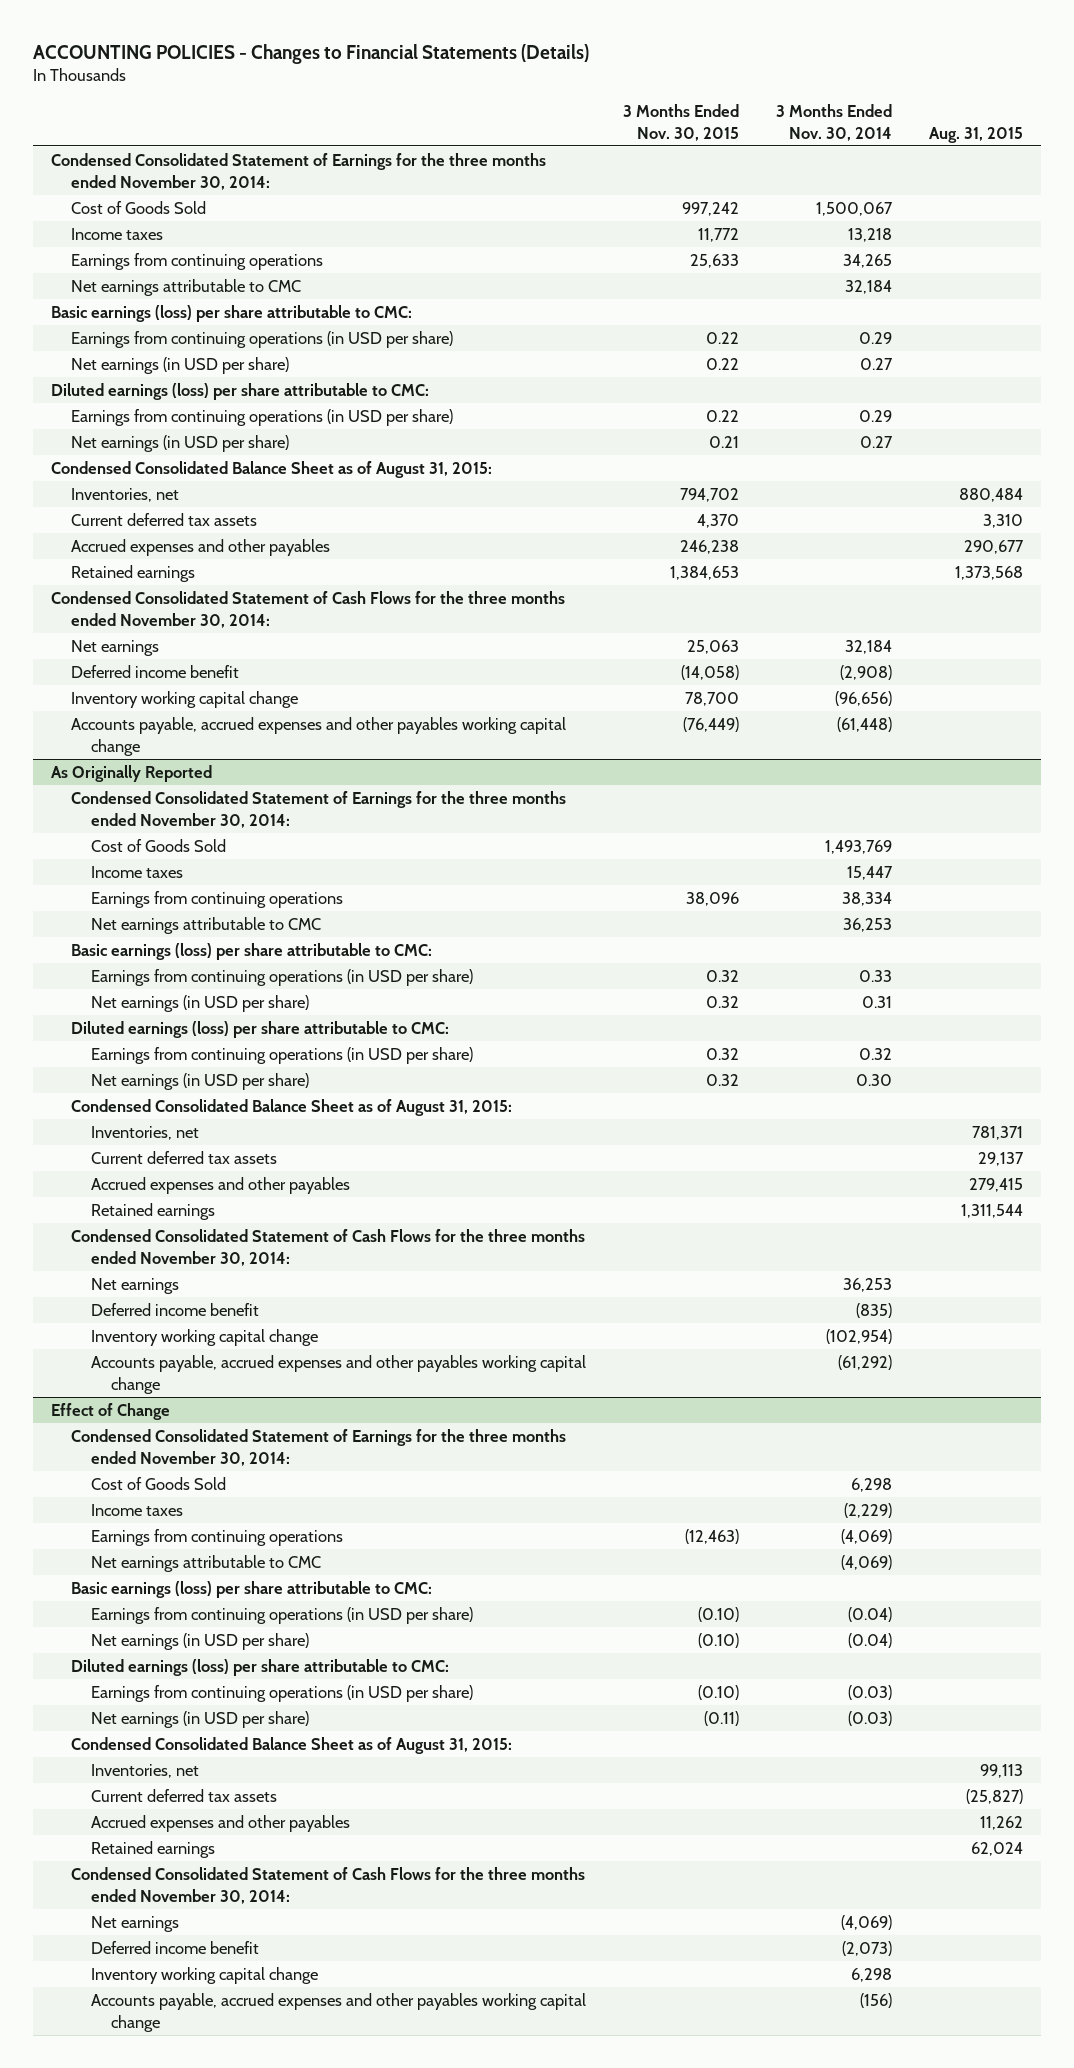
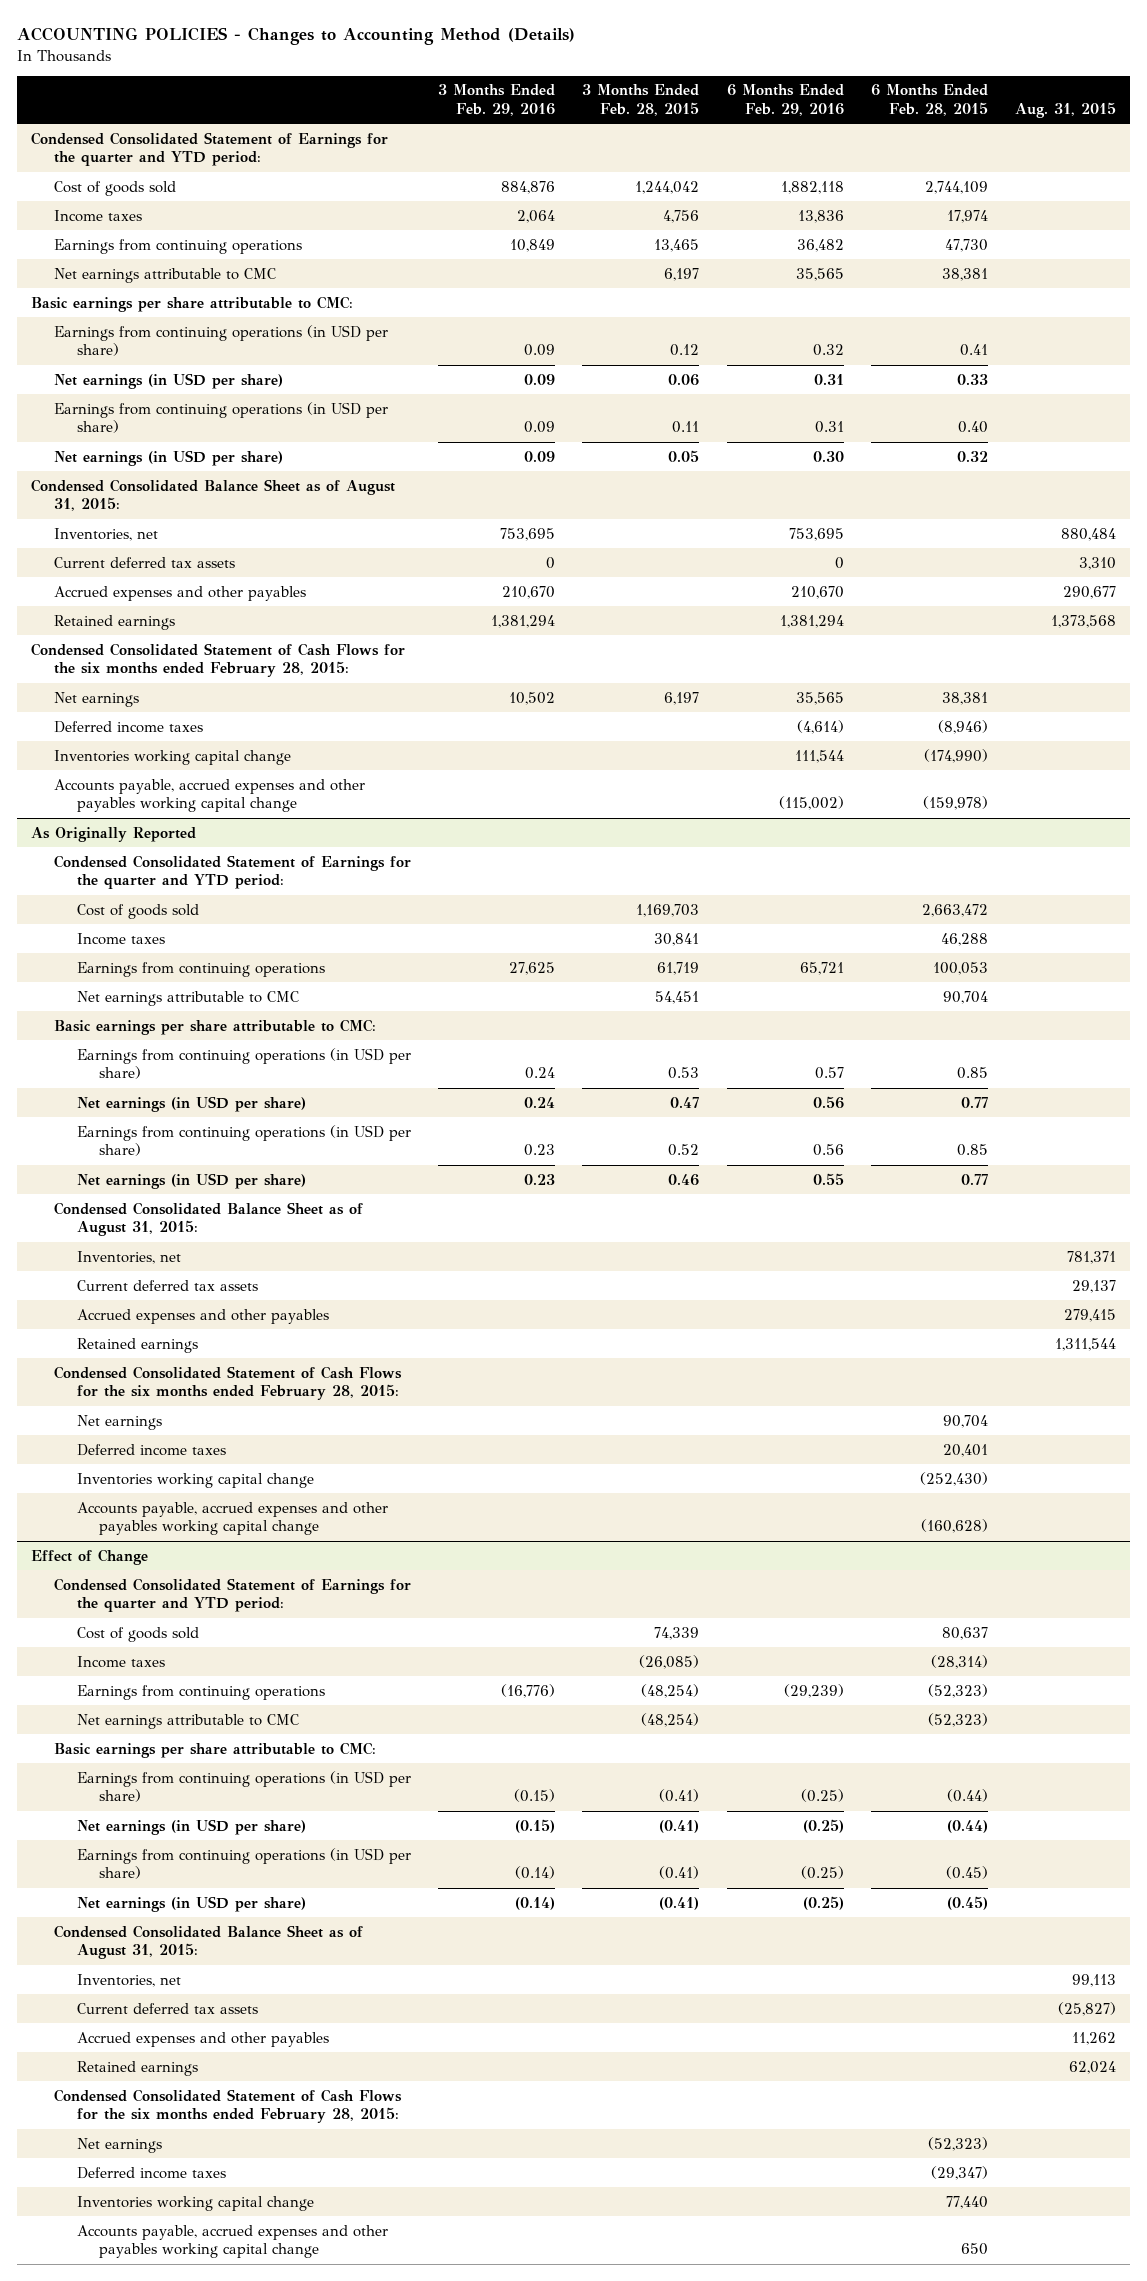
[32,43,589,64] ACCOUNTING POLICIES - Changes to Financial Statements (Details) -> [17,27,576,46] ACCOUNTING POLICIES - Changes to Accounting Method (Details)
[622,103,739,141] 3 Months Ended Nov. 30, 2015 -> none
[775,103,892,141] 3 Months Ended Nov. 30, 2014 -> none
none -> [437,84,555,116] 3 Months Ended Feb. 29, 2016
none -> [582,84,700,116] 3 Months Ended Feb. 28, 2015
none -> [726,84,844,116] 6 Months Ended Feb. 29, 2016
none -> [870,84,988,116] 6 Months Ended Feb. 28, 2015
[51,153,547,190] Condensed Consolidated Statement of Earnings for the three months ended November 30, 2014: -> [30,131,388,167] Condensed Consolidated Statement of Earnings for the quarter and YTD period:
[71,201,207,215] Cost of Goods Sold -> [53,180,176,196] Cost of goods sold
[51,305,413,323] Basic earnings (loss) per share attributable to CMC: -> [30,295,353,312] Basic earnings per share attributable to CMC:
[51,383,430,401] Diluted earnings (loss) per share attributable to CMC: -> none
[51,591,566,628] Condensed Consolidated Statement of Cash Flows for the three months ended November 30, 2014: -> [30,642,405,678] Condensed Consolidated Statement of Cash Flows for the six months ended February 28, 2015:
[71,665,240,679] Deferred income benefit -> [53,720,203,733] Deferred income taxes
[71,691,299,709] Inventory working capital change -> [53,749,291,765] Inventories working capital change
[71,791,567,828] Condensed Consolidated Statement of Earnings for the three months ended November 30, 2014: -> [53,854,411,890] Condensed Consolidated Statement of Earnings for the quarter and YTD period:
[90,839,226,853] Cost of Goods Sold -> [76,903,199,919] Cost of goods sold
[71,943,433,961] Basic earnings (loss) per share attributable to CMC: -> [53,1018,376,1035] Basic earnings per share attributable to CMC:
[71,1021,450,1039] Diluted earnings (loss) per share attributable to CMC: -> none
[71,1229,586,1266] Condensed Consolidated Statement of Cash Flows for the three months ended November 30, 2014: -> [53,1365,402,1401] Condensed Consolidated Statement of Cash Flows for the six months ended February 28, 2015:
[90,1303,259,1317] Deferred income benefit -> [76,1443,226,1456] Deferred income taxes
[90,1329,318,1347] Inventory working capital change -> [76,1472,314,1488] Inventories working capital change
[71,1429,567,1466] Condensed Consolidated Statement of Earnings for the three months ended November 30, 2014: -> [53,1577,411,1613] Condensed Consolidated Statement of Earnings for the quarter and YTD period:
[90,1477,226,1491] Cost of Goods Sold -> [76,1626,199,1642] Cost of goods sold
[71,1581,433,1599] Basic earnings (loss) per share attributable to CMC: -> [53,1741,376,1758] Basic earnings per share attributable to CMC:
[71,1659,450,1677] Diluted earnings (loss) per share attributable to CMC: -> none
[71,1867,586,1904] Condensed Consolidated Statement of Cash Flows for the three months ended November 30, 2014: -> [53,2088,402,2124] Condensed Consolidated Statement of Cash Flows for the six months ended February 28, 2015:
[90,1941,259,1955] Deferred income benefit -> [76,2166,226,2179] Deferred income taxes
[90,1967,318,1985] Inventory working capital change -> [76,2195,314,2211] Inventories working capital change

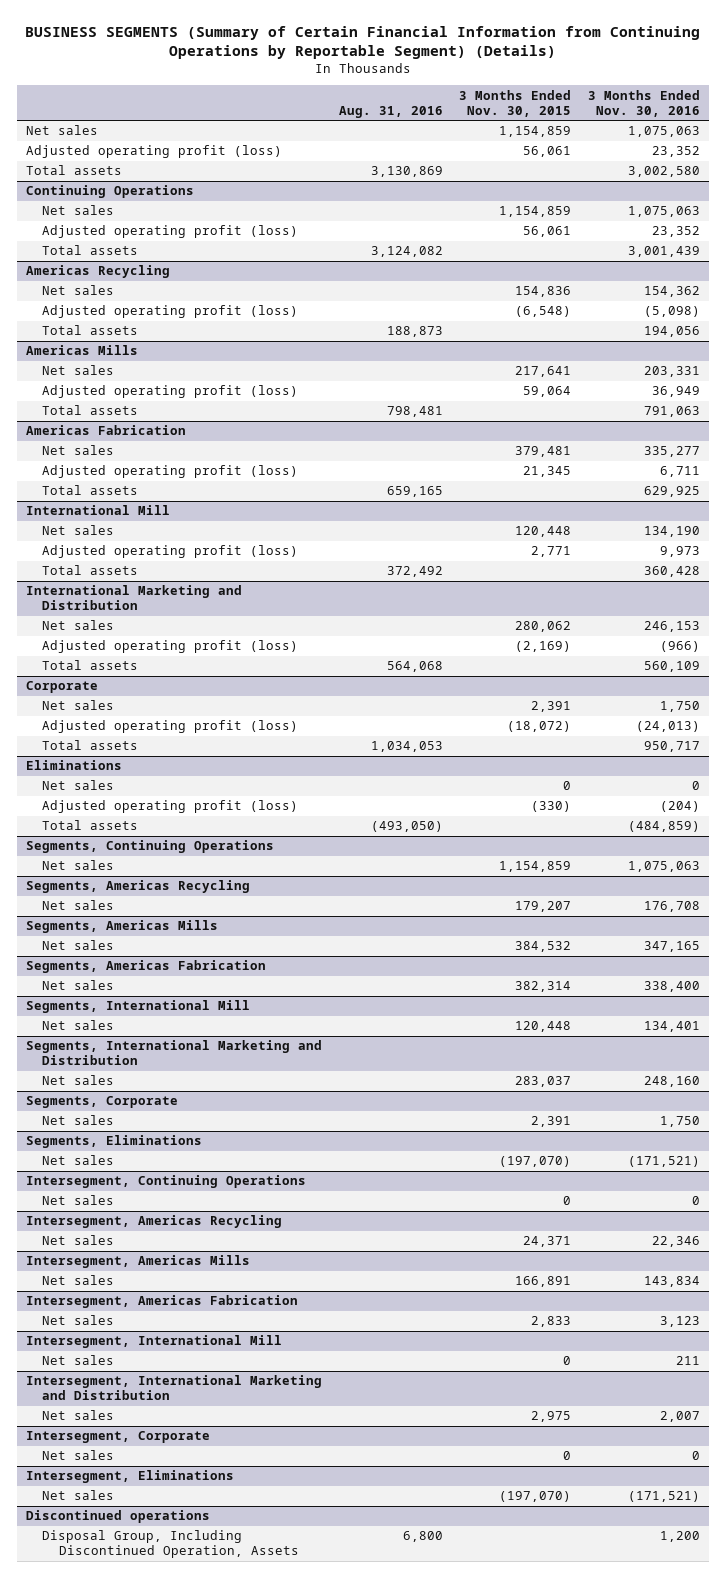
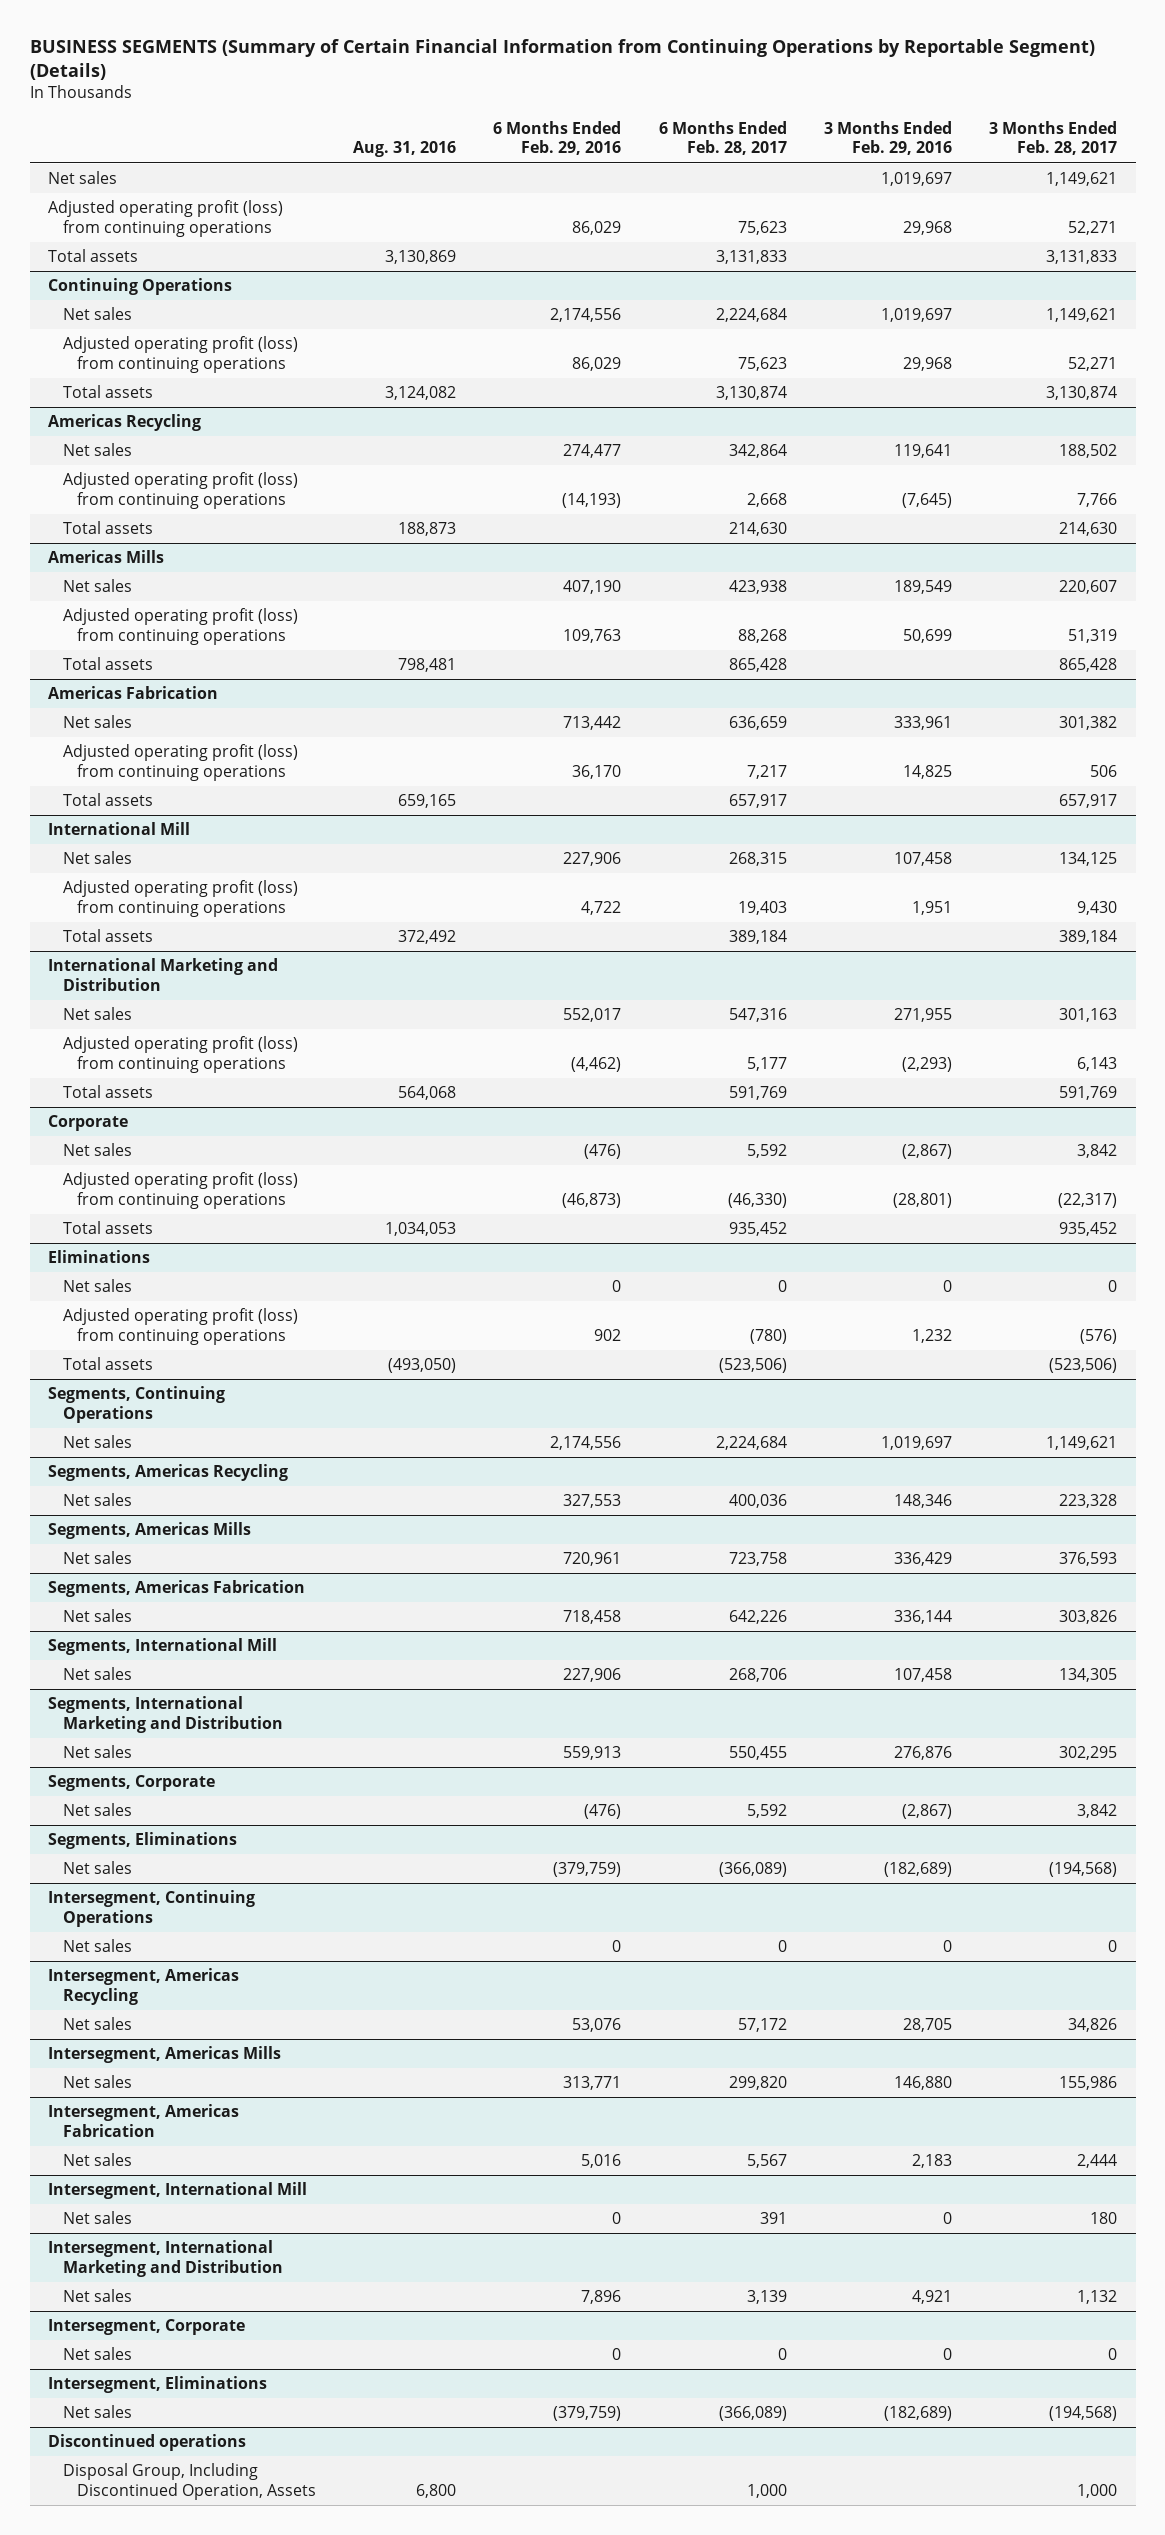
[459,89,572,117] 3 Months Ended Nov. 30, 2015 -> none
[588,89,701,117] 3 Months Ended Nov. 30, 2016 -> none
none -> [493,120,622,156] 6 Months Ended Feb. 29, 2016
none -> [658,120,787,156] 6 Months Ended Feb. 28, 2017
none -> [823,120,952,156] 3 Months Ended Feb. 29, 2016
none -> [988,120,1117,156] 3 Months Ended Feb. 28, 2017
[25,145,282,159] Adjusted operating profit (loss) -> [48,200,284,238] Adjusted operating profit (loss) from continuing operations
[42,225,299,239] Adjusted operating profit (loss) -> [62,336,298,374] Adjusted operating profit (loss) from continuing operations
[42,305,299,319] Adjusted operating profit (loss) -> [62,472,298,510] Adjusted operating profit (loss) from continuing operations
[42,385,299,399] Adjusted operating profit (loss) -> [62,608,298,646] Adjusted operating profit (loss) from continuing operations
[42,465,299,479] Adjusted operating profit (loss) -> [62,744,298,782] Adjusted operating profit (loss) from continuing operations
[42,545,299,559] Adjusted operating profit (loss) -> [62,880,298,918] Adjusted operating profit (loss) from continuing operations
[42,640,299,654] Adjusted operating profit (loss) -> [62,1036,298,1074] Adjusted operating profit (loss) from continuing operations
[42,720,299,734] Adjusted operating profit (loss) -> [62,1172,298,1210] Adjusted operating profit (loss) from continuing operations
[42,800,299,814] Adjusted operating profit (loss) -> [62,1308,298,1346] Adjusted operating profit (loss) from continuing operations

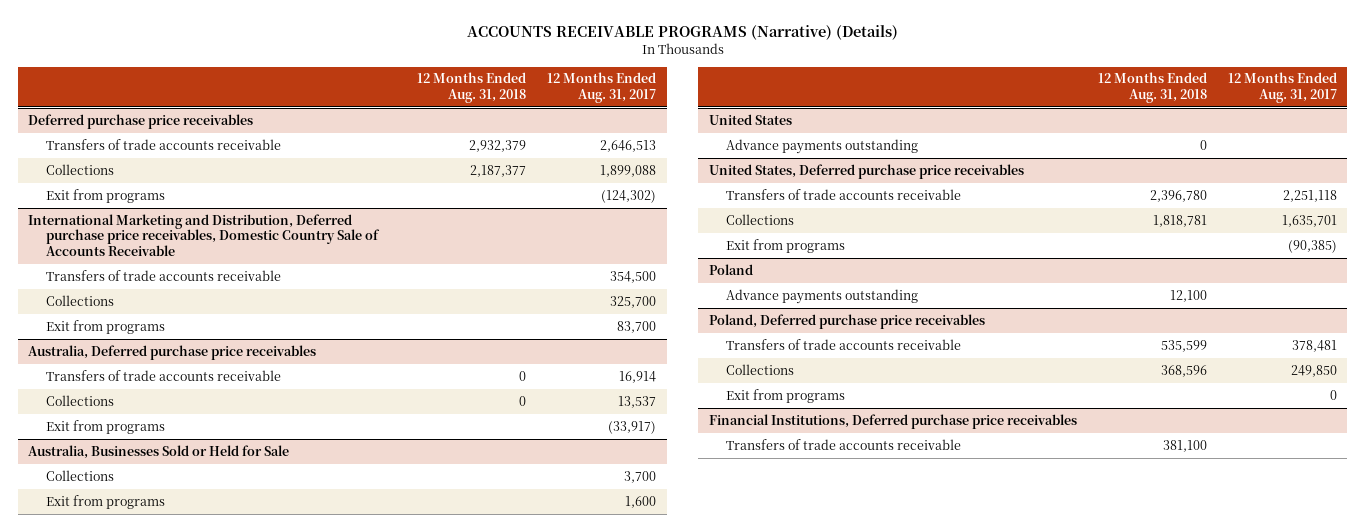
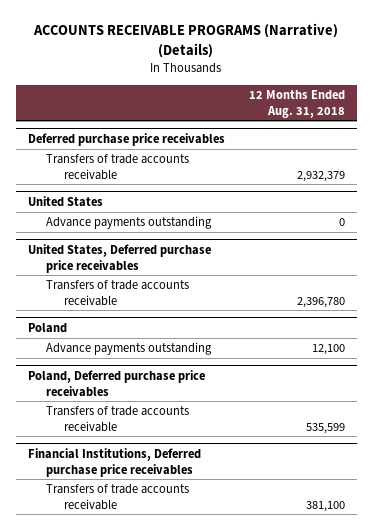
[547,72,657,103] 12 Months Ended Aug. 31, 2017 -> none
[45,163,114,175] Collections -> none
[45,188,165,203] Exit from programs -> none
[28,213,380,256] International Marketing and Distribution, Deferred purchase price receivables, Domestic Country Sale of Accounts Receivable -> none
[45,269,281,281] Transfers of trade accounts receivable -> none
[45,294,114,306] Collections -> none
[45,319,165,334] Exit from programs -> none
[28,344,317,360] Australia, Deferred purchase price receivables -> none
[45,369,281,381] Transfers of trade accounts receivable -> none
[45,394,114,406] Collections -> none
[45,419,165,434] Exit from programs -> none
[28,444,290,459] Australia, Businesses Sold or Held for Sale -> none
[45,469,114,481] Collections -> none
[45,494,165,509] Exit from programs -> none
[725,213,794,225] Collections -> none
[725,238,845,253] Exit from programs -> none
[725,363,794,375] Collections -> none
[725,388,845,403] Exit from programs -> none

